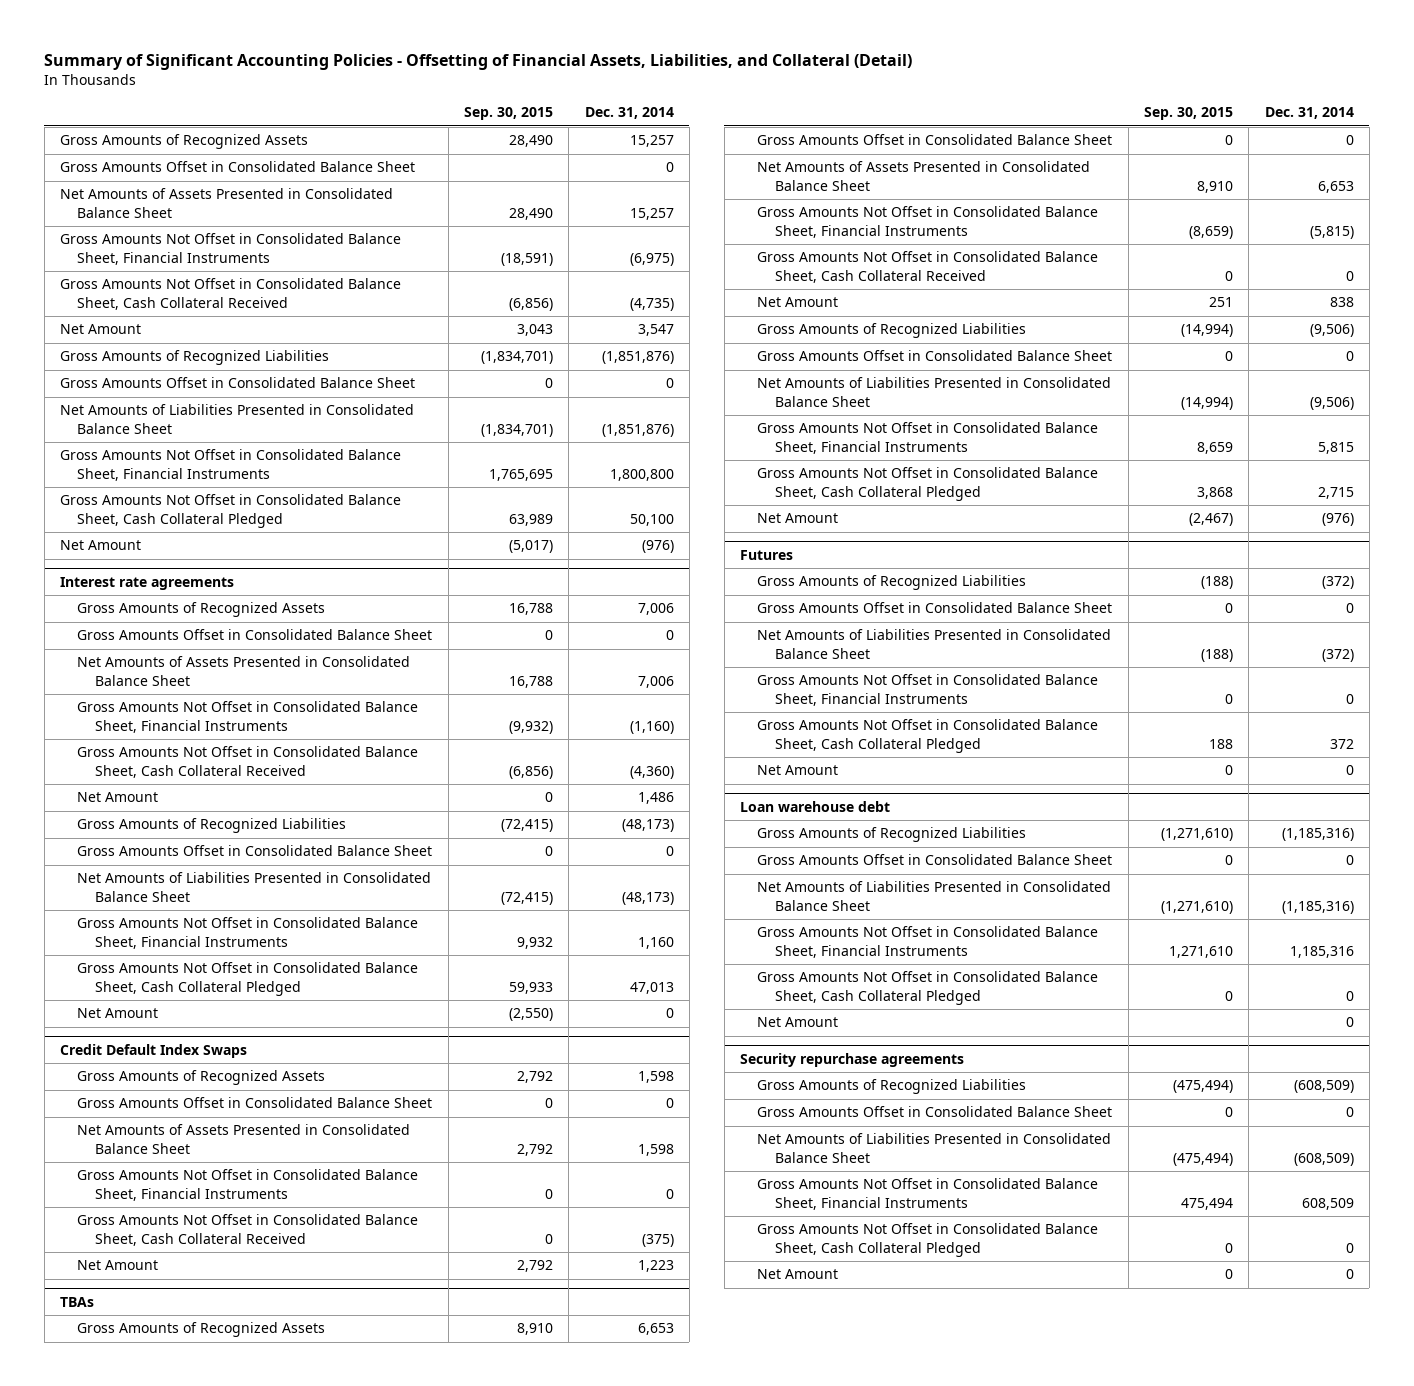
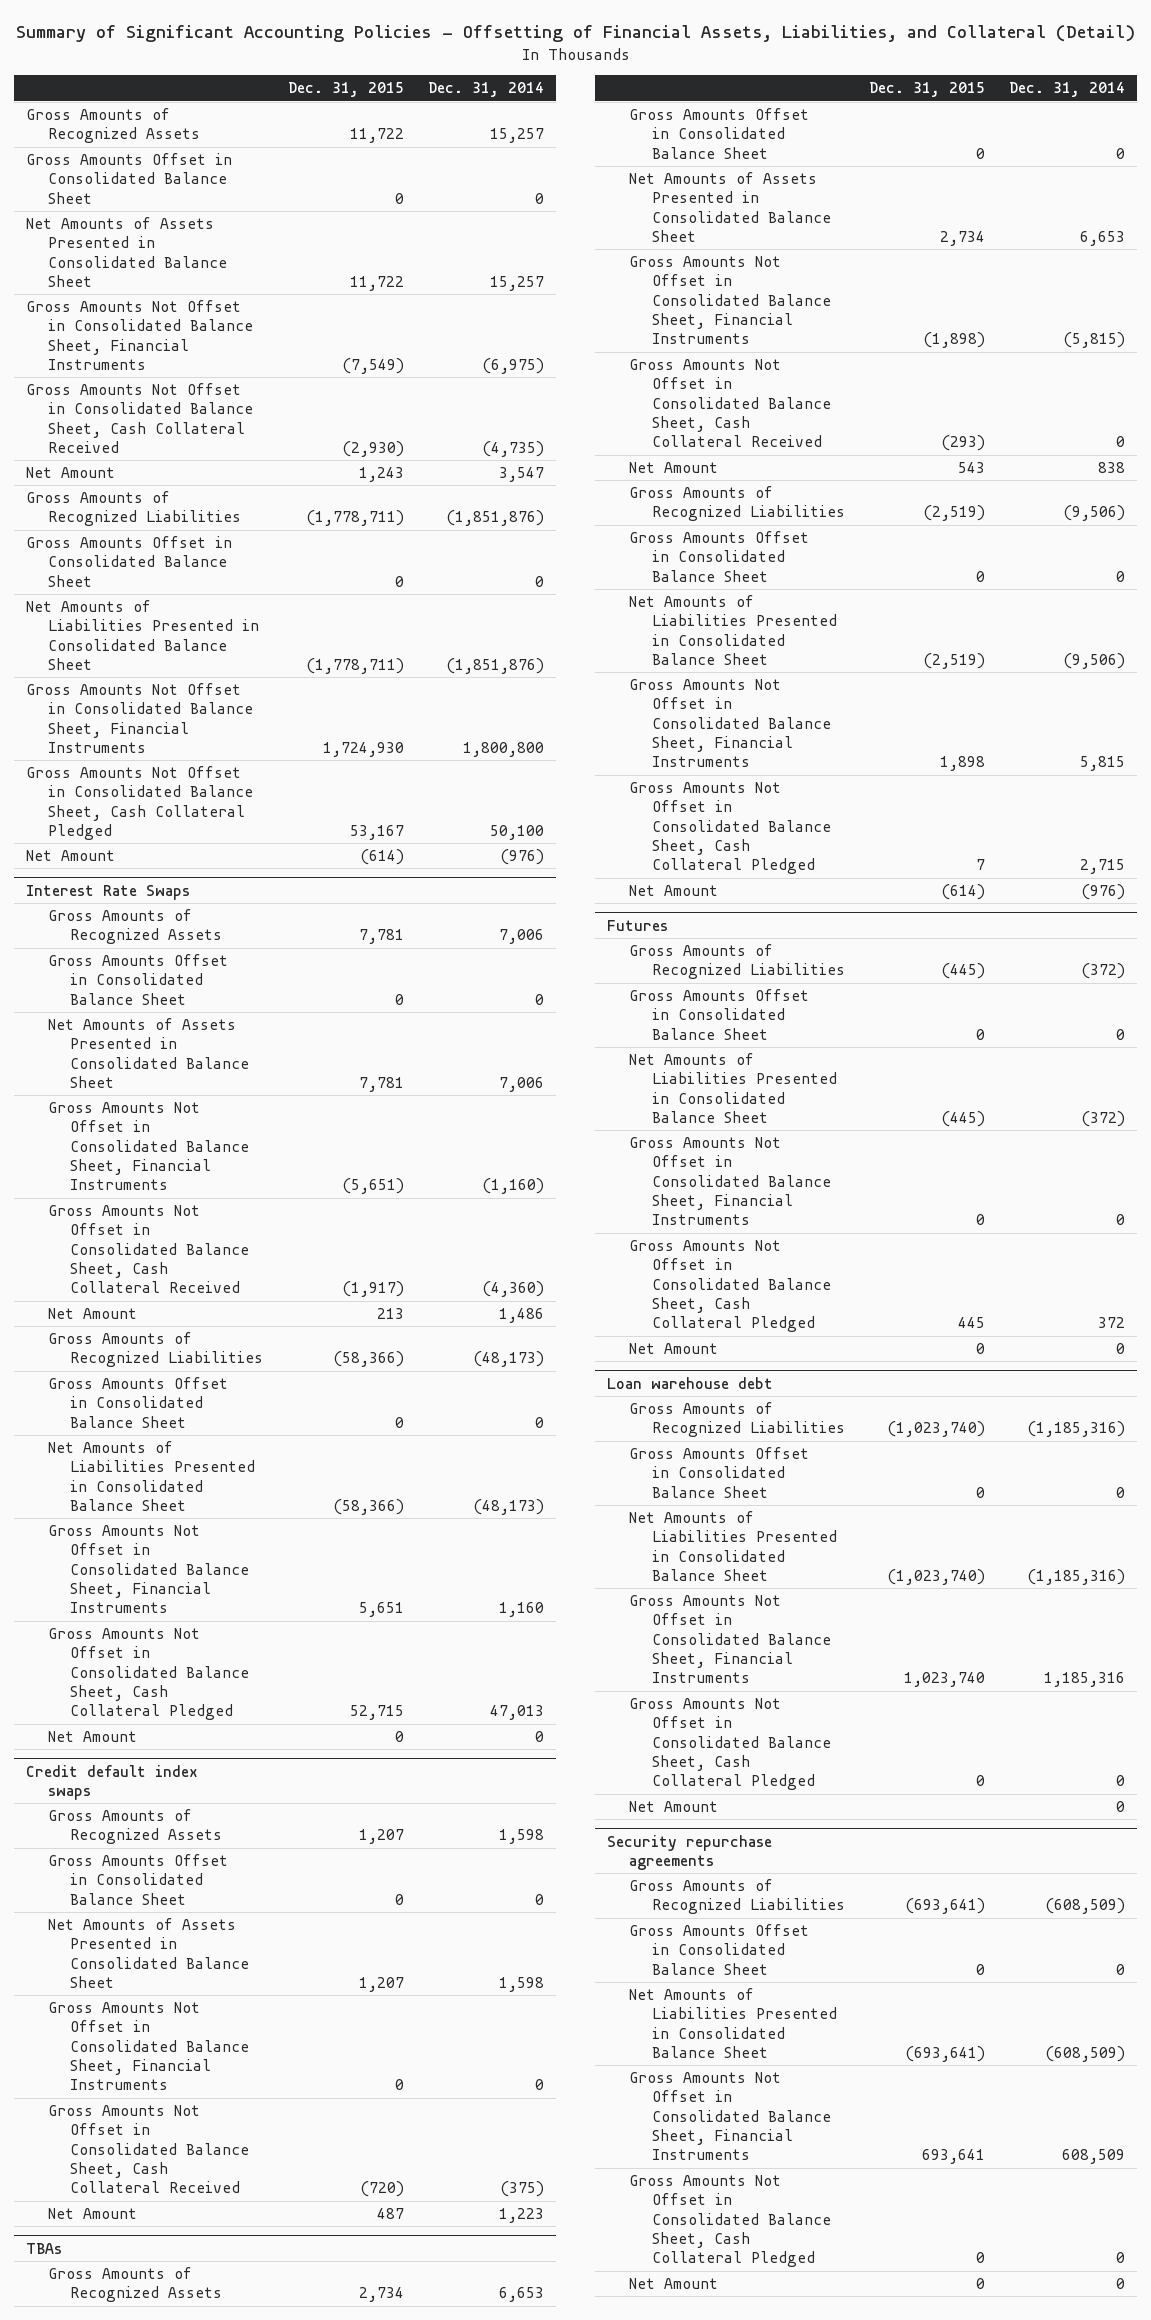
[463,107,553,121] Sep. 30, 2015 -> none
none -> [287,82,404,98] Dec. 31, 2015
[60,576,235,590] Interest rate agreements -> [26,884,191,900] Interest Rate Swaps
[60,1043,248,1058] Credit Default Index Swaps -> [26,1764,199,1801] Credit default index swaps

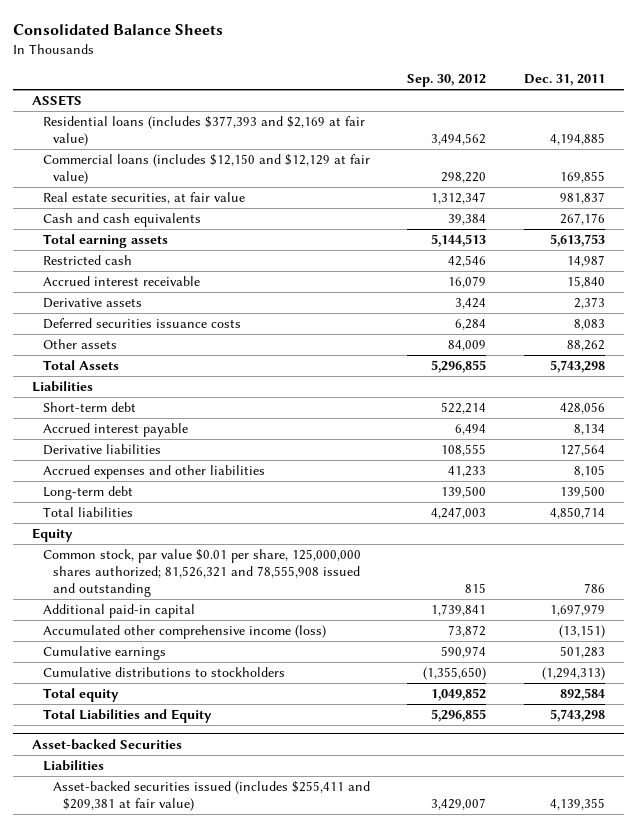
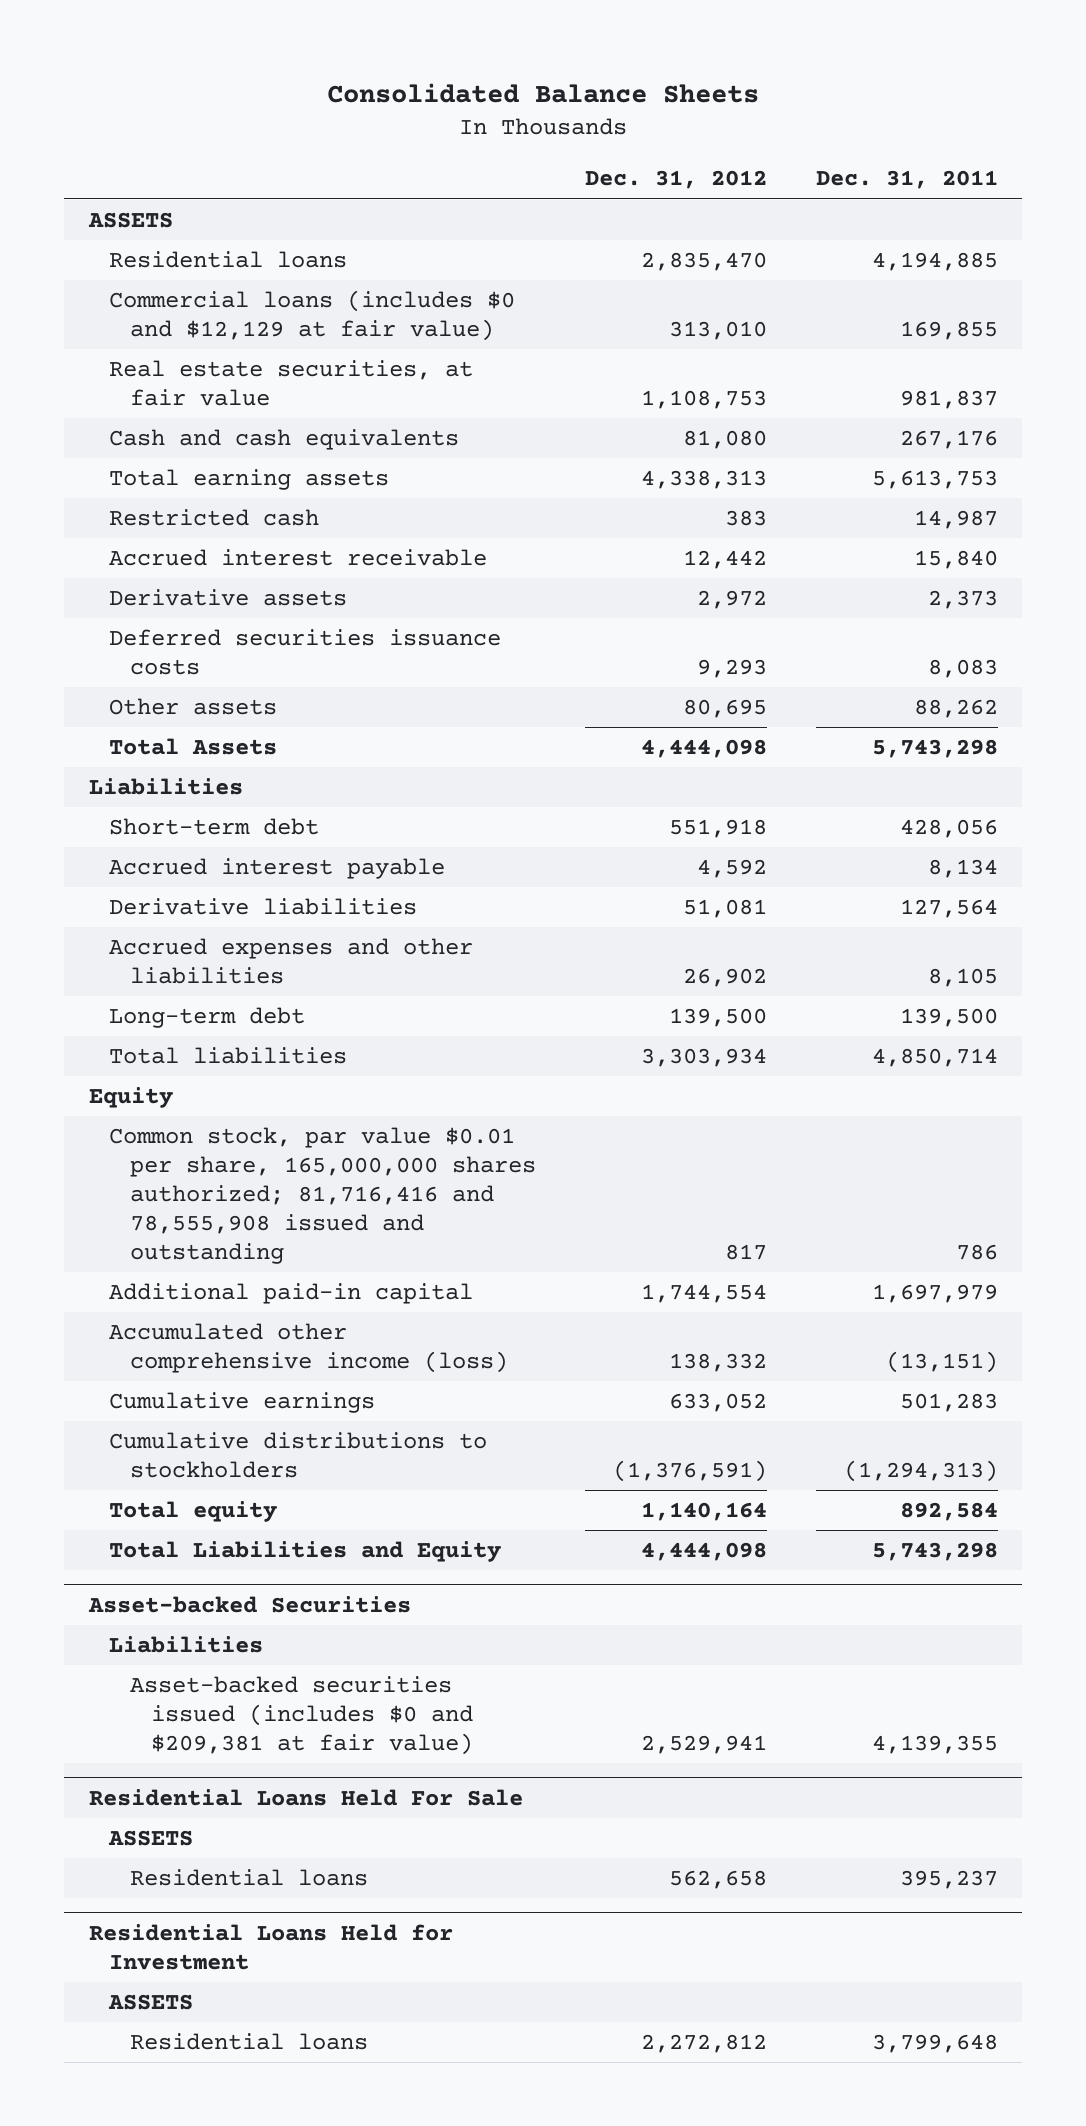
[407,74,487,88] Sep. 30, 2012 -> none
none -> [584,170,767,190] Dec. 31, 2012
[42,116,365,147] Residential loans (includes $377,393 and $2,169 at fair value) -> [109,251,348,269] Residential loans
[42,154,370,185] Commercial loans (includes $12,150 and $12,129 at fair value) -> [109,290,516,342] Commercial loans (includes $0 and $12,129 at fair value)
[42,549,361,598] Common stock, par value $0.01 per share, 125,000,000 shares authorized; 81,526,321 and 78,555,908 issued and outstanding -> [109,1127,537,1265] Common stock, par value $0.01 per share, 165,000,000 shares authorized; 81,716,416 and 78,555,908 issued and outstanding
[52,781,370,812] Asset-backed securities issued (includes $255,411 and $209,381 at fair value) -> [130,1676,473,1756] Asset-backed securities issued (includes $0 and $209,381 at fair value)
none -> [88,1788,523,1806] Residential Loans Held For Sale
none -> [108,1830,194,1847] ASSETS
none -> [130,1869,369,1887] Residential loans
none -> [88,1923,453,1970] Residential Loans Held for Investment
none -> [108,1994,194,2011] ASSETS
none -> [130,2033,369,2051] Residential loans

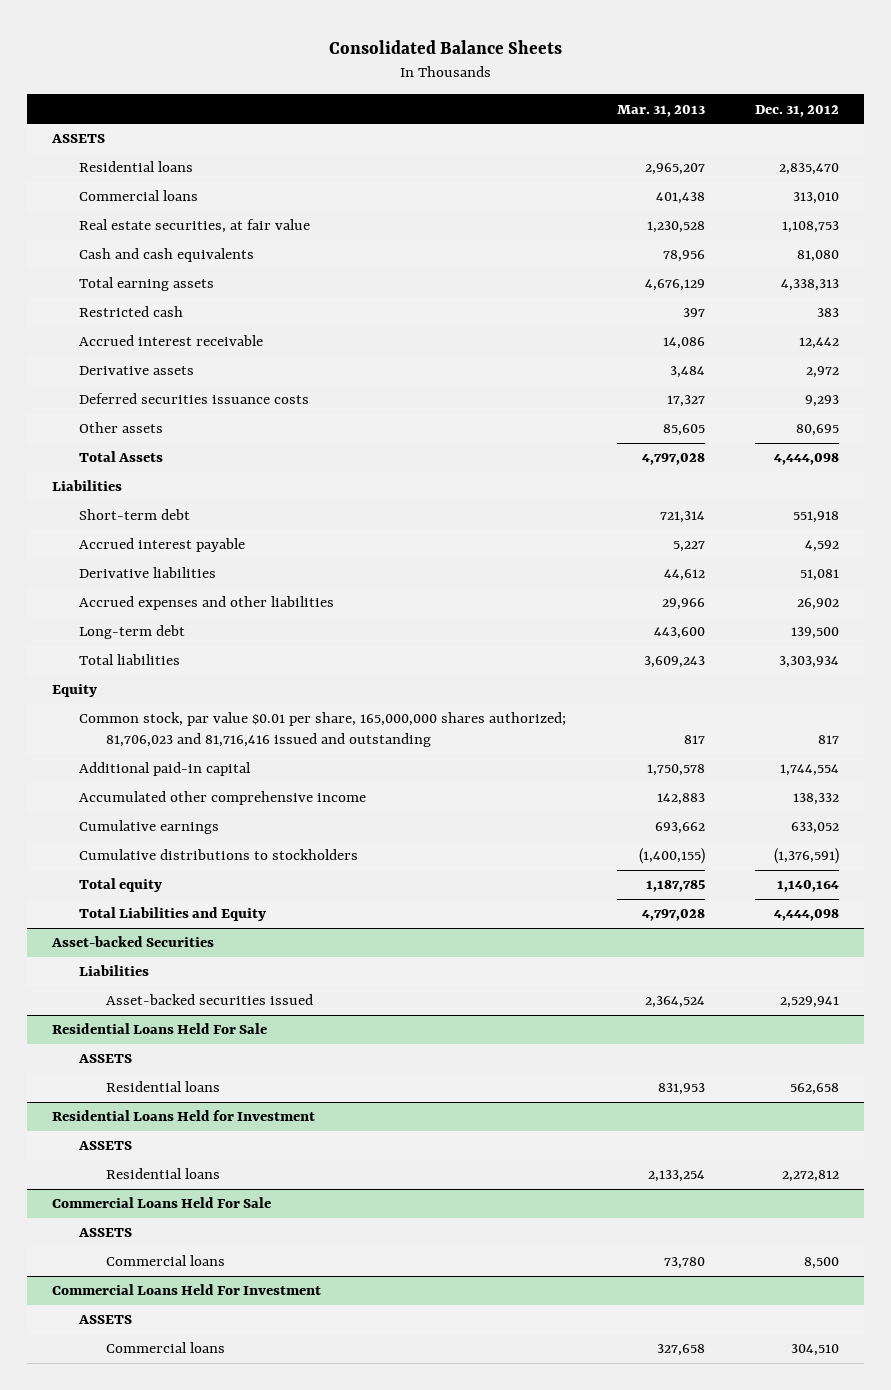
[815,170,998,190] Dec. 31, 2011 -> none
none -> [616,104,705,117] Mar. 31, 2013
[109,290,516,342] Commercial loans (includes $0 and $12,129 at fair value) -> [79,190,199,202] Commercial loans
[109,1127,537,1265] Common stock, par value $0.01 per share, 165,000,000 shares authorized; 81,716,416 and 78,555,908 issued and outstanding -> [79,712,567,748] Common stock, par value $0.01 per share, 165,000,000 shares authorized; 81,706,023 and 81,716,416 issued and outstanding
[109,1323,509,1374] Accumulated other comprehensive income (loss) -> [79,791,367,806] Accumulated other comprehensive income
[130,1676,473,1756] Asset-backed securities issued (includes $0 and $209,381 at fair value) -> [106,994,314,1006] Asset-backed securities issued
none -> [52,1197,272,1209] Commercial Loans Held For Sale
none -> [78,1228,133,1238] ASSETS
none -> [106,1255,226,1267] Commercial loans
none -> [52,1284,322,1296] Commercial Loans Held For Investment
none -> [78,1315,133,1325] ASSETS
none -> [106,1342,226,1354] Commercial loans

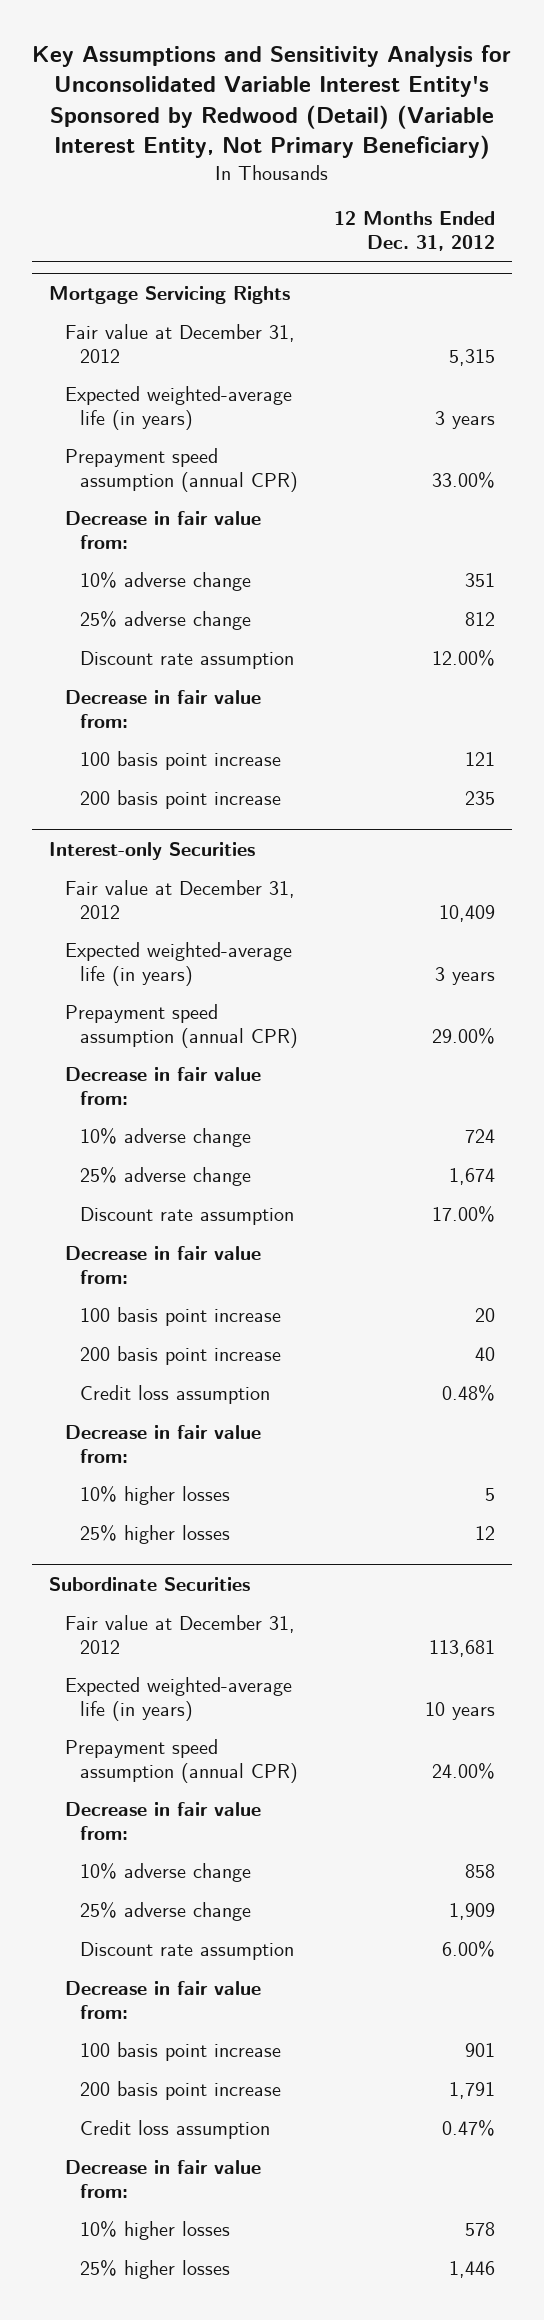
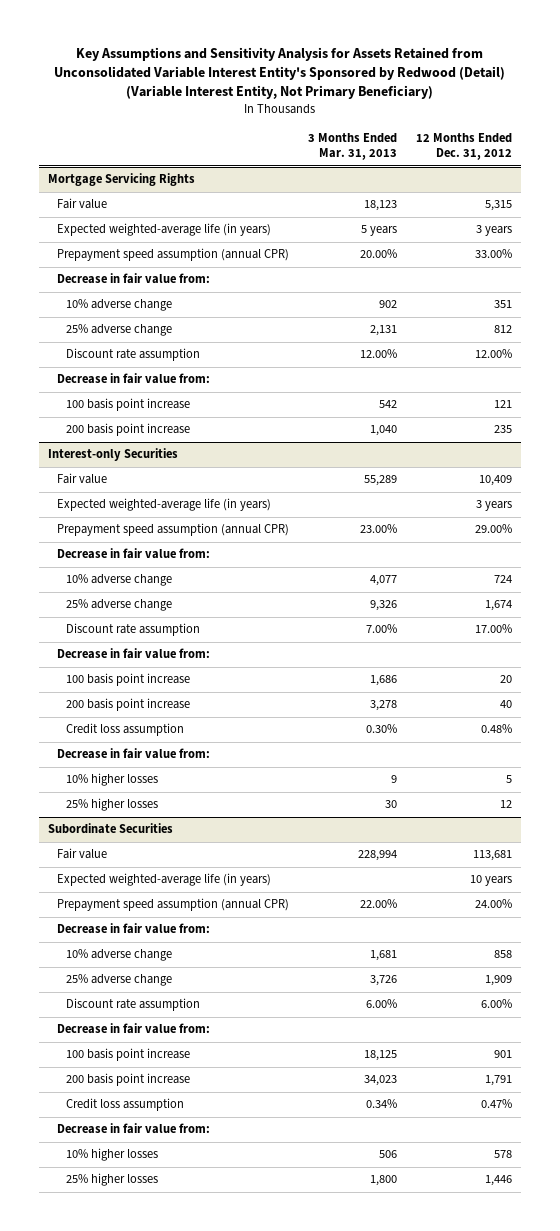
[32,44,512,160] Key Assumptions and Sensitivity Analysis for Unconsolidated Variable Interest Entity's Sponsored by Redwood (Detail) (Variable Interest Entity, Not Primary Beneficiary) -> [53,46,505,100] Key Assumptions and Sensitivity Analysis for Assets Retained from Unconsolidated Variable Interest Entity's Sponsored by Redwood (Detail) (Variable Interest Entity, Not Primary Beneficiary)
none -> [307,132,397,161] 3 Months Ended Mar. 31, 2013
[64,324,295,363] Fair value at December 31, 2012 -> [57,198,108,210] Fair value
[64,880,295,919] Fair value at December 31, 2012 -> [57,473,108,485] Fair value
[64,1615,295,1654] Fair value at December 31, 2012 -> [57,848,108,860] Fair value

